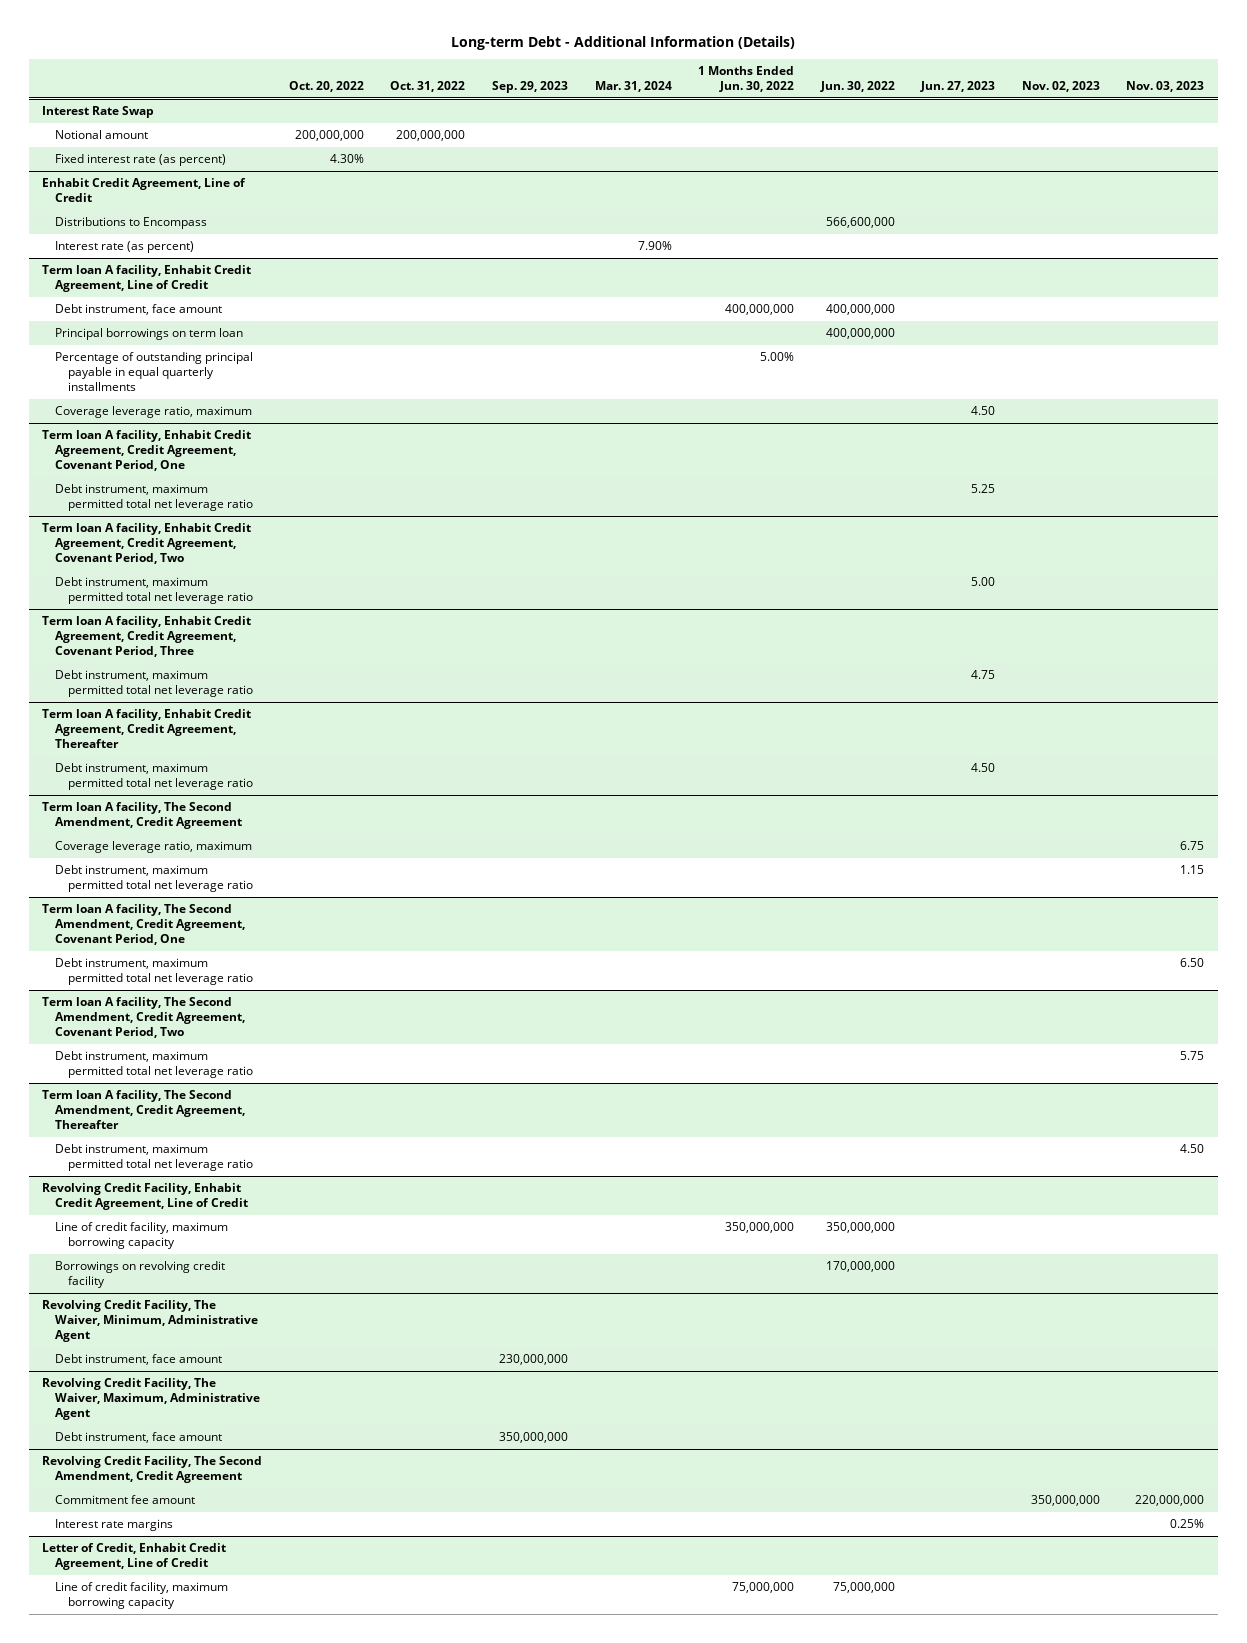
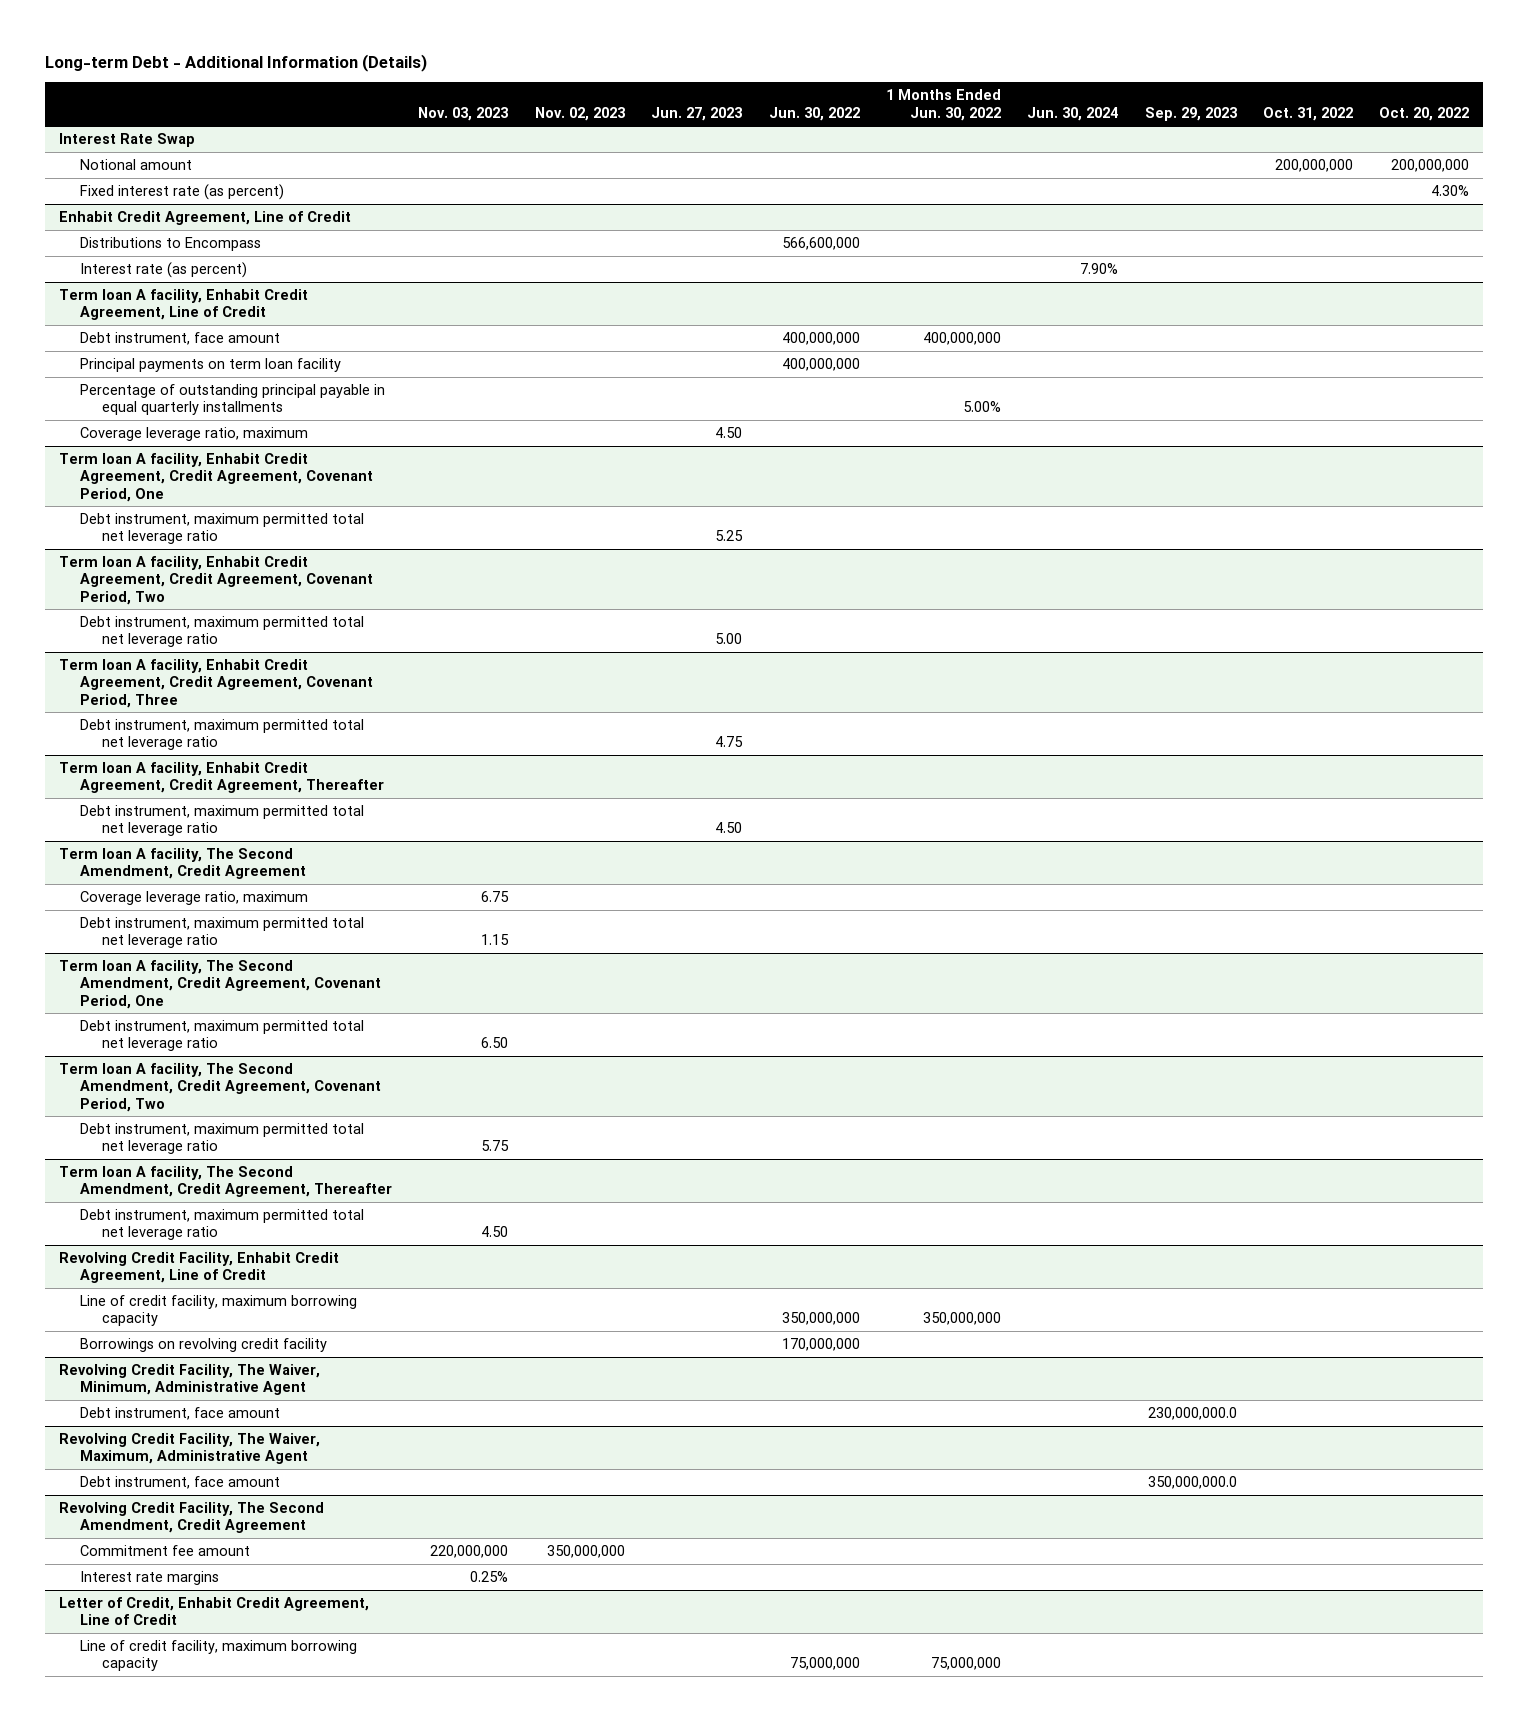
[594,80,672,92] Mar. 31, 2024 -> none
none -> [1027,106,1119,121] Jun. 30, 2024
[55,328,244,341] Principal borrowings on term loan -> [80,357,342,372] Principal payments on term loan facility
[499,1354,569,1366] 230,000,000 -> [1147,1406,1237,1420] 230,000,000.0
[499,1432,569,1444] 350,000,000 -> [1147,1475,1237,1489] 350,000,000.0

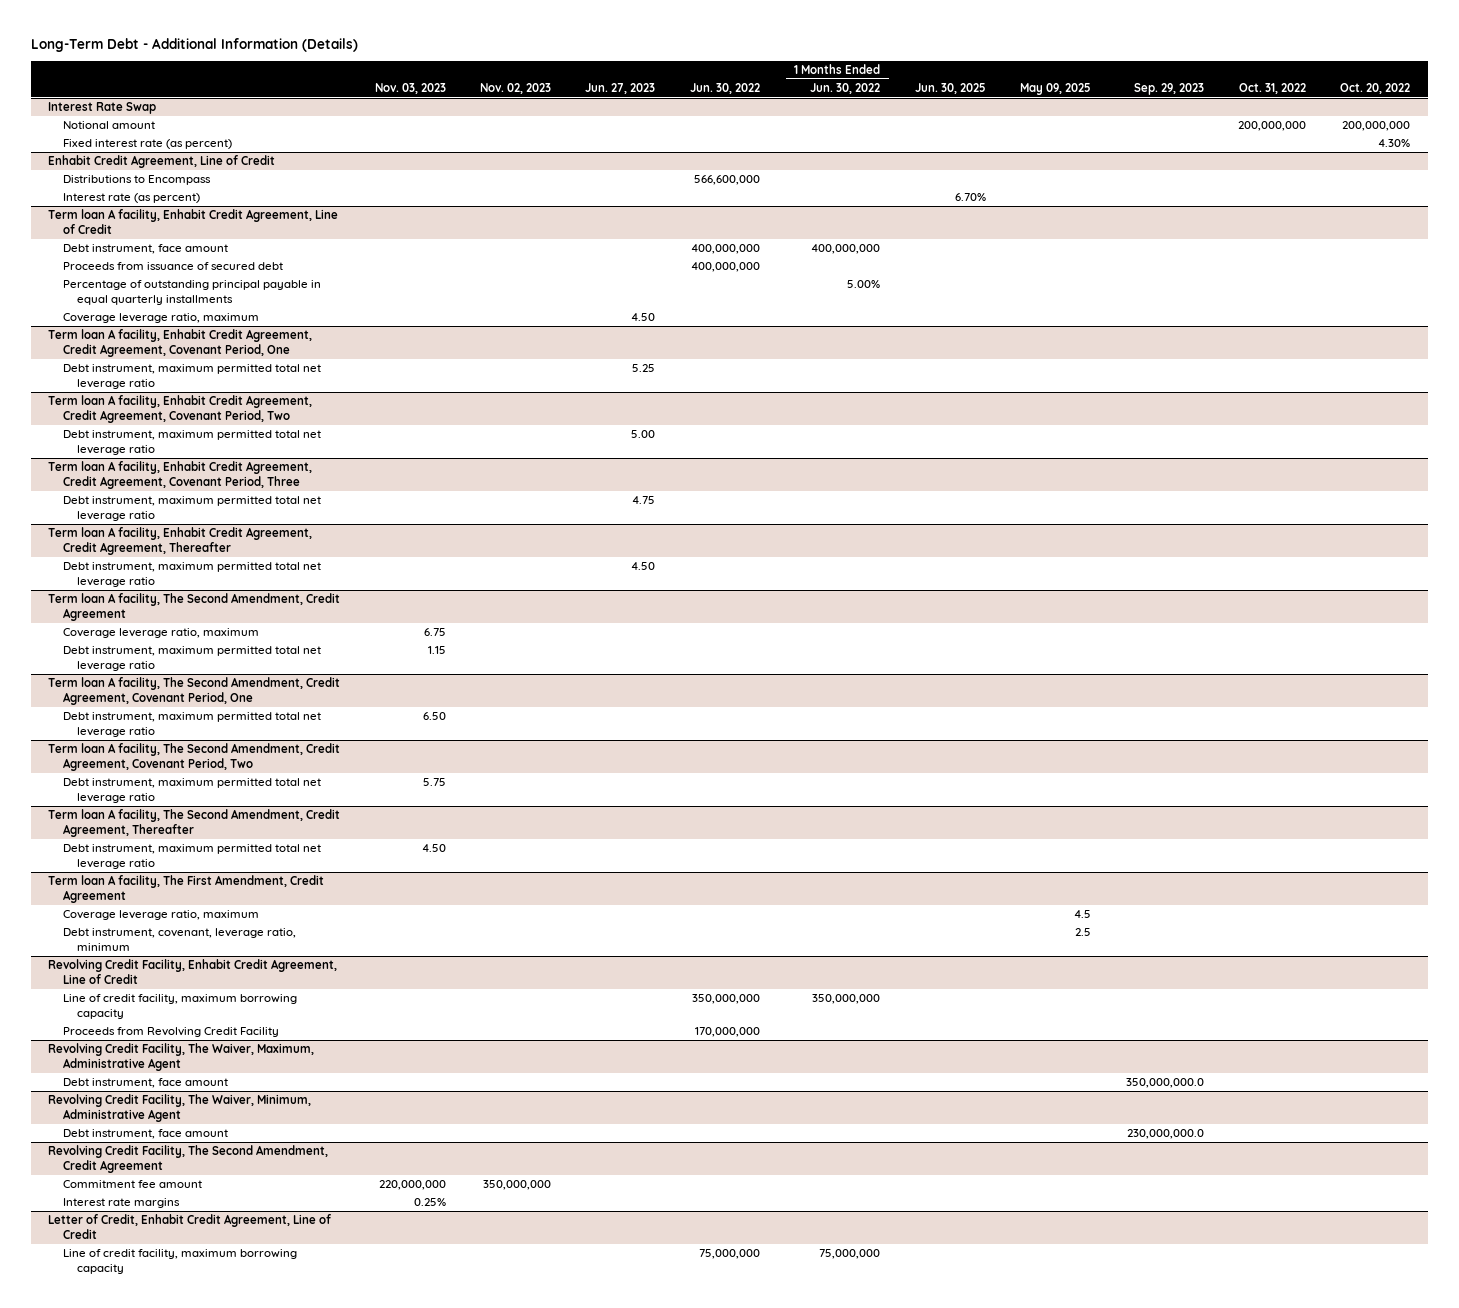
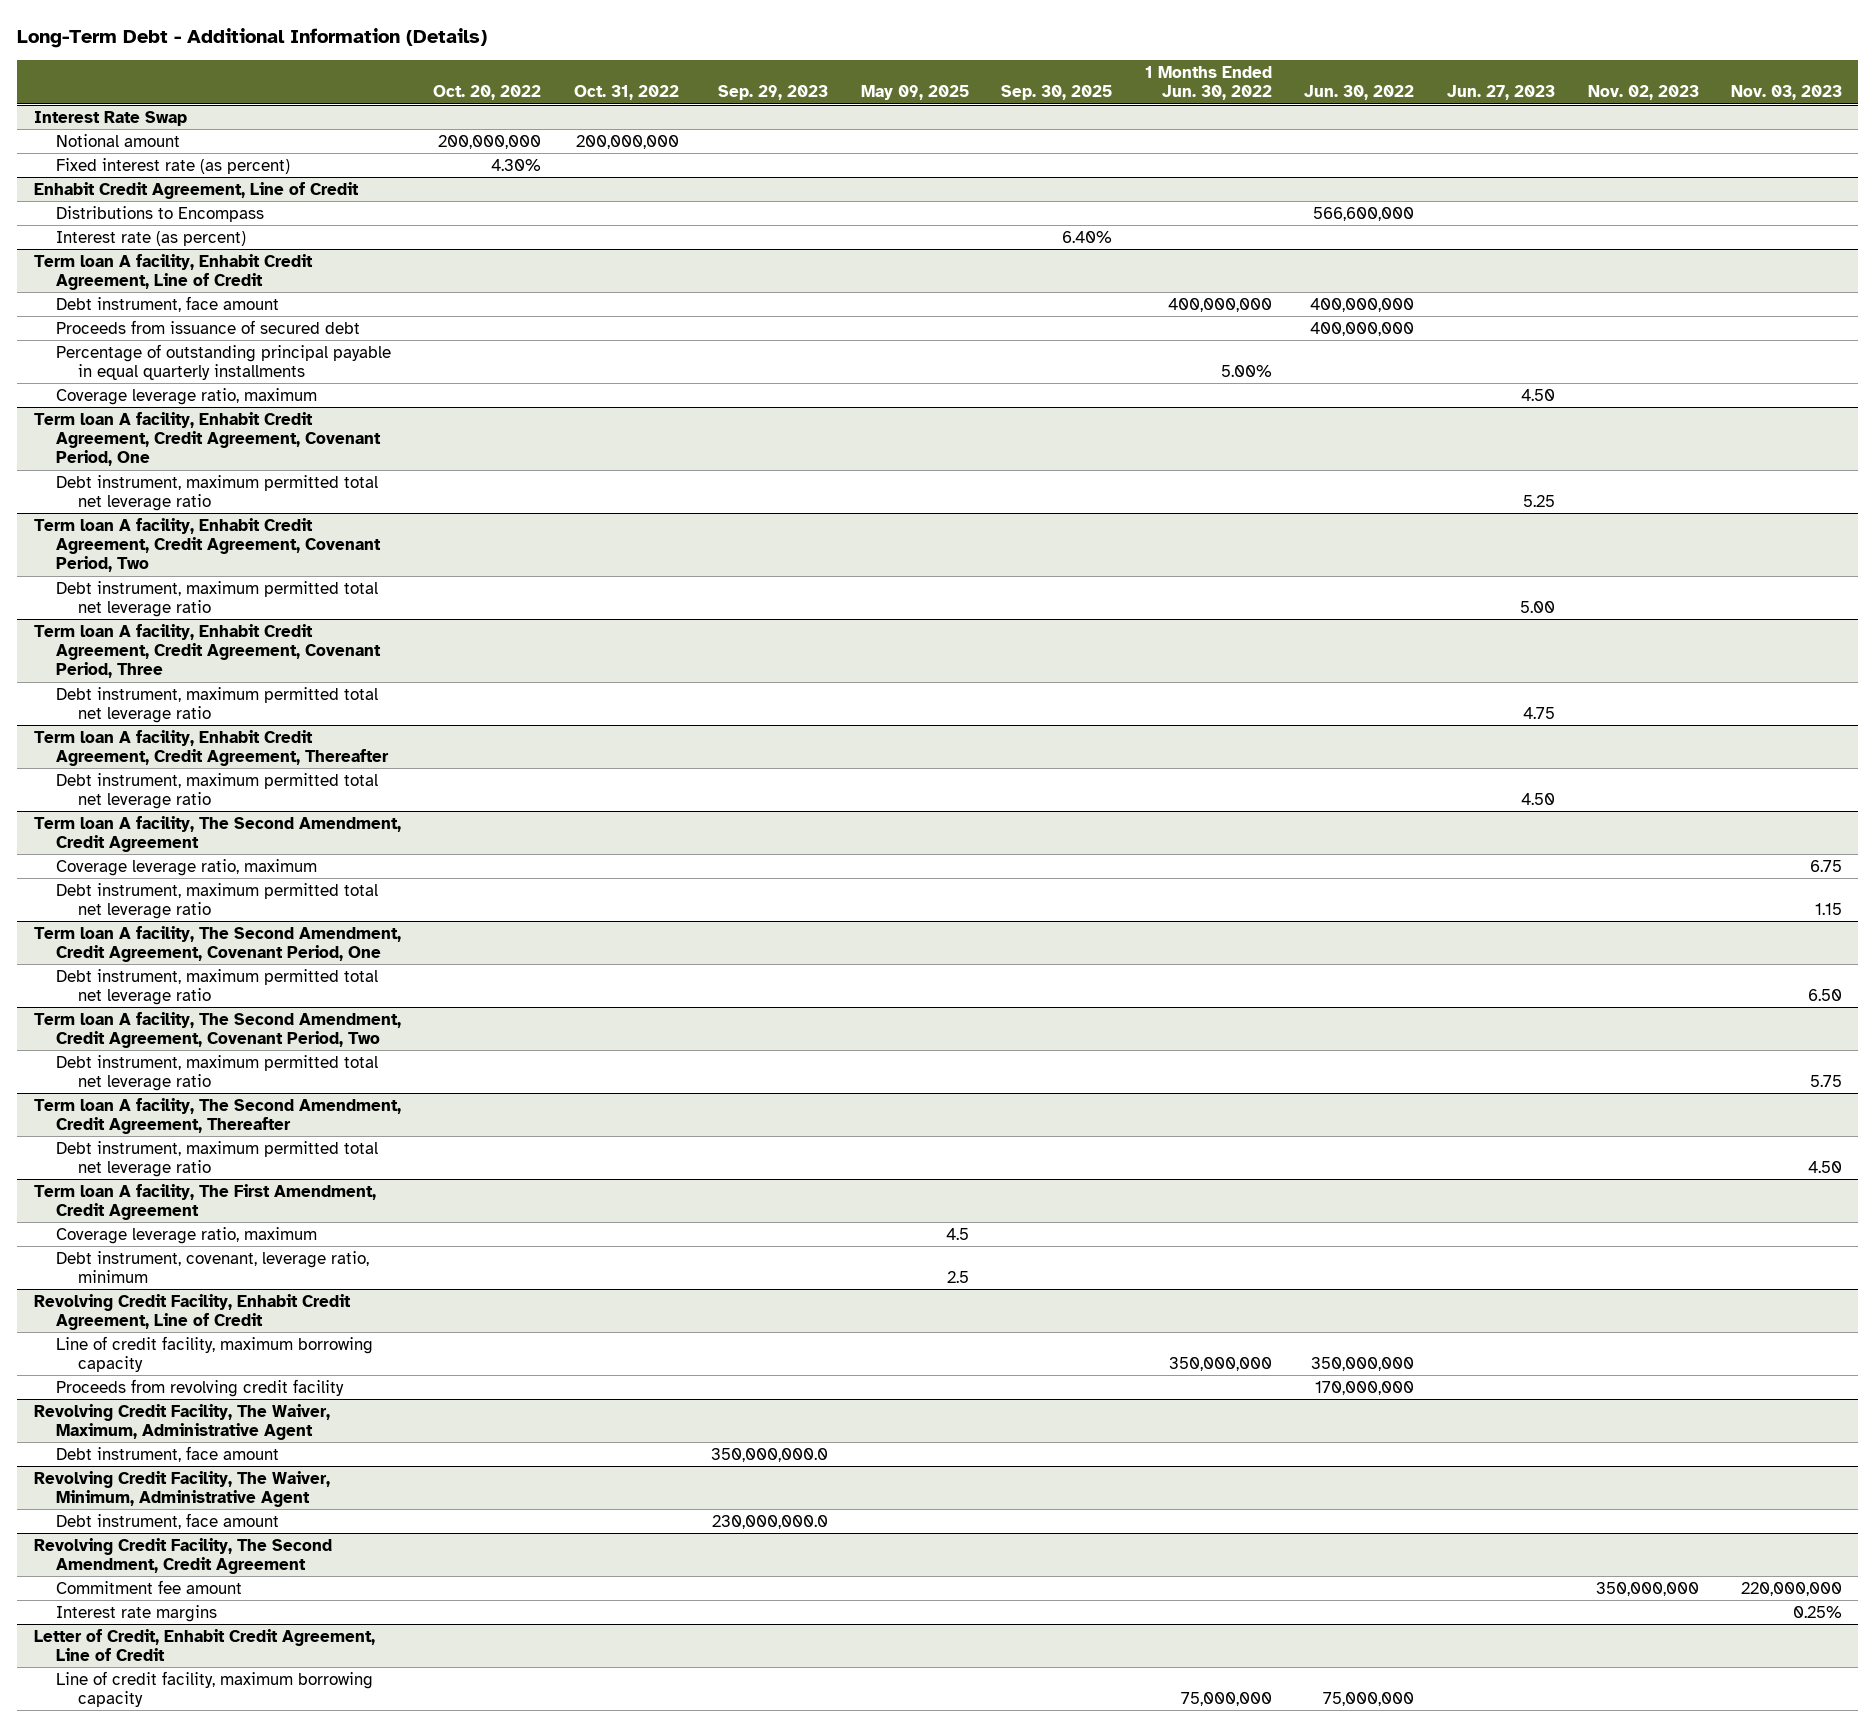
[914,82,986,94] Jun. 30, 2025 -> none
none -> [1001,85,1113,101] Sep. 30, 2025
[62,1027,279,1038] Proceeds from Revolving Credit Facility -> [55,1378,344,1397] Proceeds from revolving credit facility

